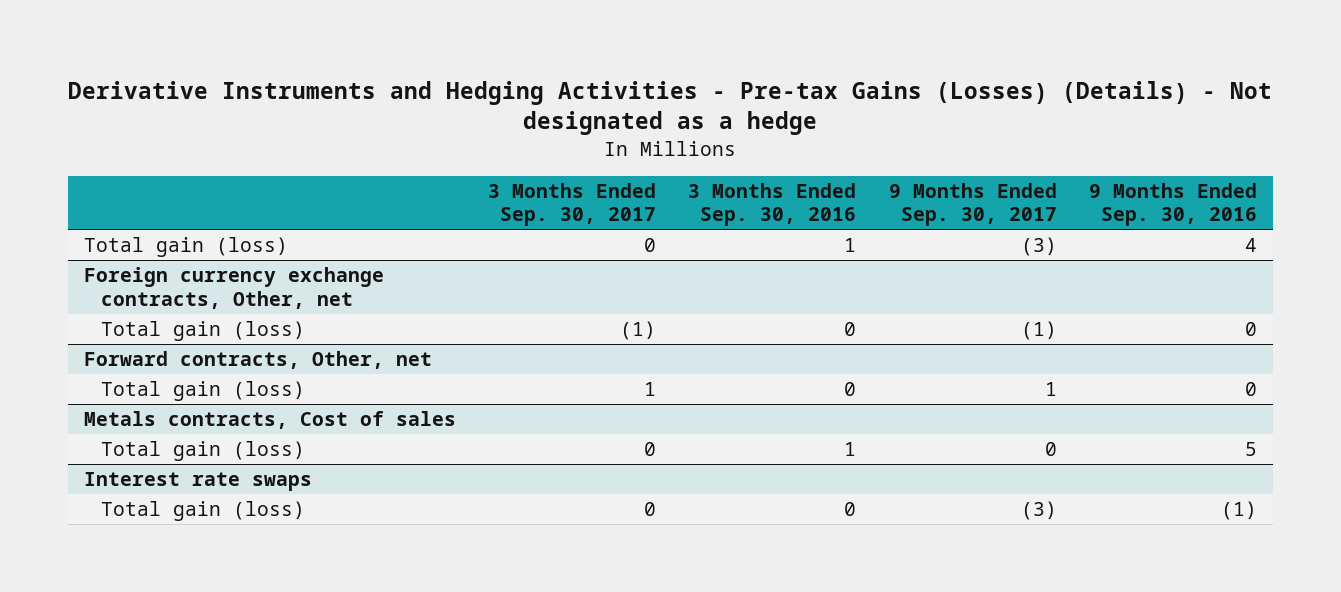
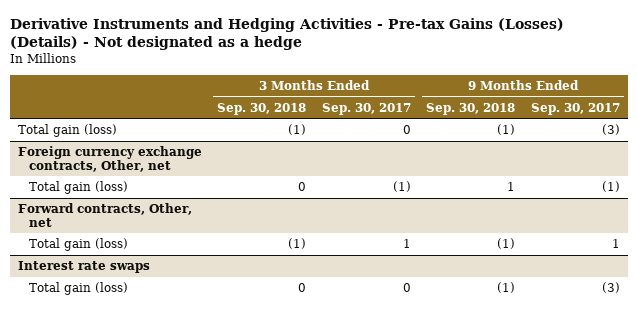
[688,182,857,227] 3 Months Ended Sep. 30, 2016 -> none
[1088,182,1257,227] 9 Months Ended Sep. 30, 2016 -> none
none -> [217,102,307,115] Sep. 30, 2018
none -> [426,102,516,115] Sep. 30, 2018
[83,411,456,430] Metals contracts, Cost of sales -> none
[101,441,306,462] Total gain (loss) -> none

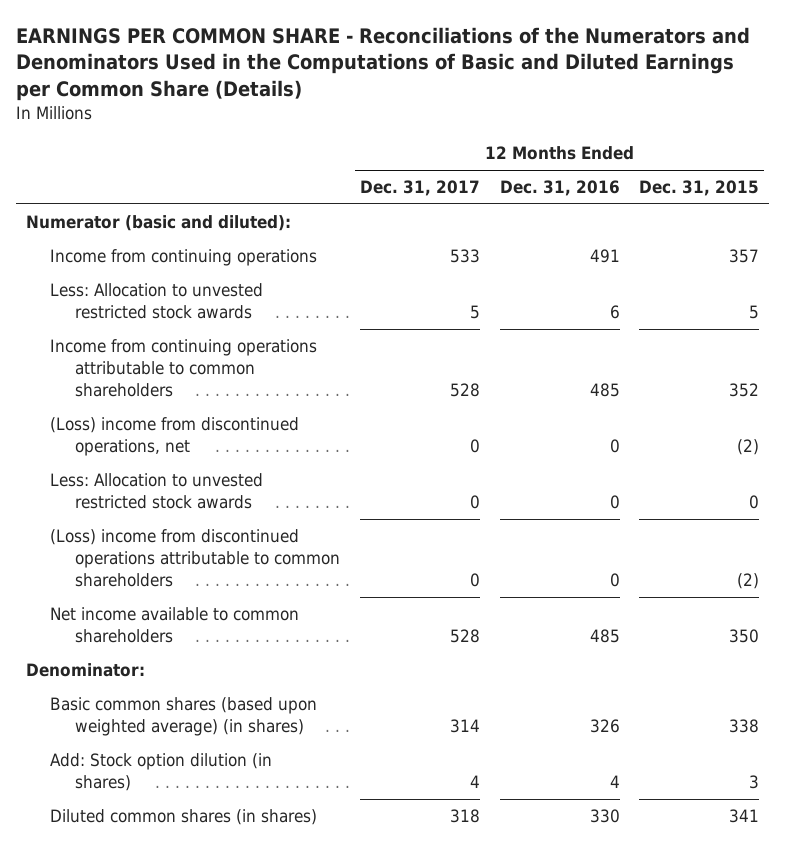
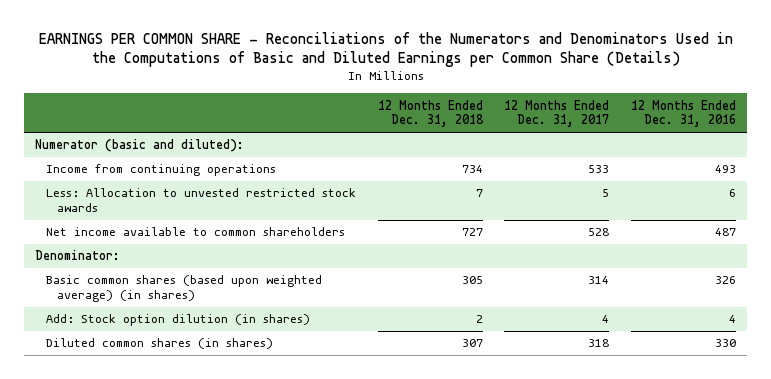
[639,180,760,197] Dec. 31, 2015 -> none
none -> [377,99,484,128] 12 Months Ended Dec. 31, 2018
[589,249,620,264] 491 -> [714,165,736,174] 493
[50,339,318,398] Income from continuing operations attributable to common shareholders -> none
[50,417,300,457] (Loss) income from discontinued operations, net -> none
[50,473,264,510] Less: Allocation to unvested restricted stock awards -> none
[50,529,341,588] (Loss) income from discontinued operations attributable to common shareholders -> none
[589,629,620,644] 485 -> [714,228,736,237] 487

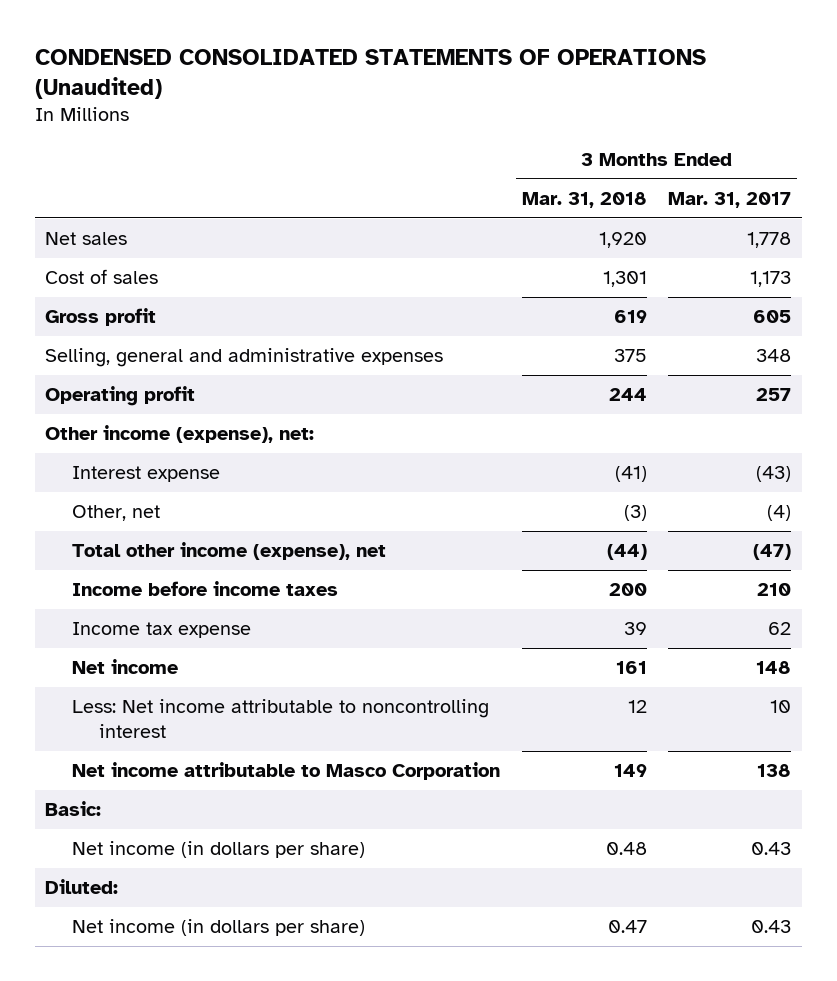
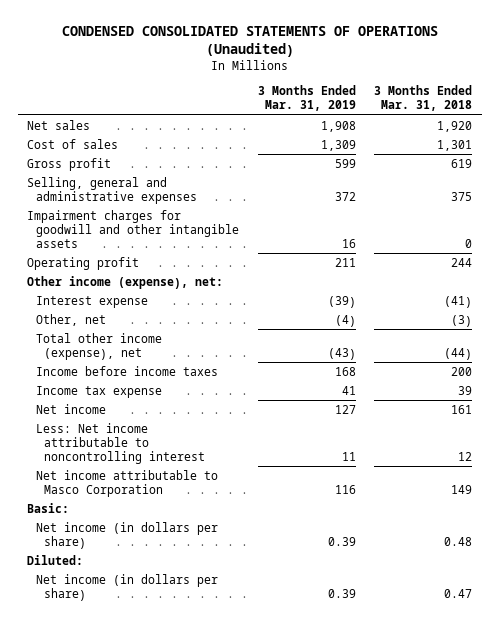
[668,191,792,208] Mar. 31, 2017 -> none
none -> [257,85,356,112] 3 Months Ended Mar. 31, 2019
none -> [27,209,239,248] Impairment charges for goodwill and other intangible assets

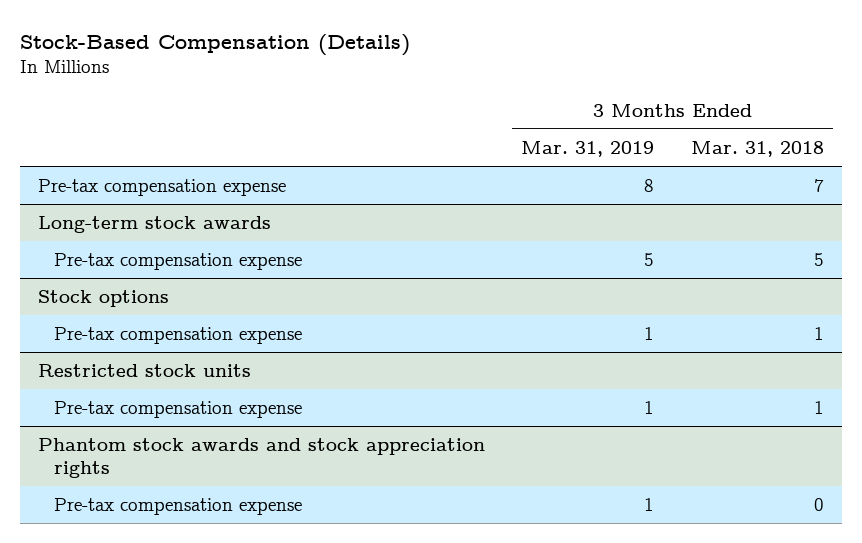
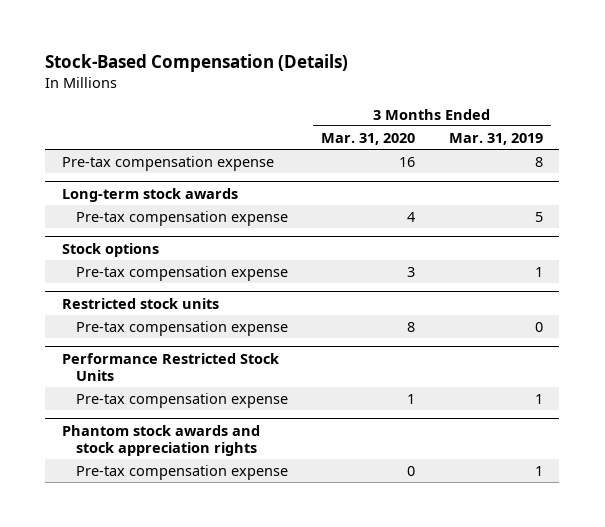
[690,140,824,157] Mar. 31, 2018 -> none
none -> [321,132,416,145] Mar. 31, 2020
none -> [75,321,288,337] Pre-tax compensation expense
none -> [62,352,280,381] Performance Restricted Stock Units

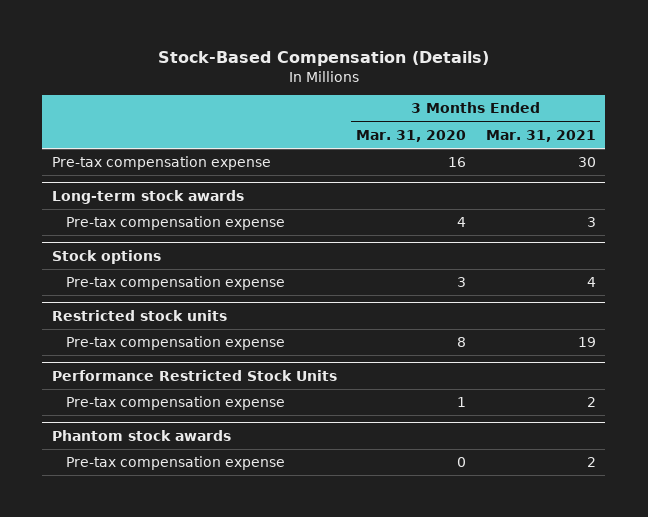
[448,132,543,145] Mar. 31, 2019 -> none
none -> [485,129,596,142] Mar. 31, 2021
[62,424,261,456] Phantom stock awards and stock appreciation rights -> [51,430,231,442] Phantom stock awards

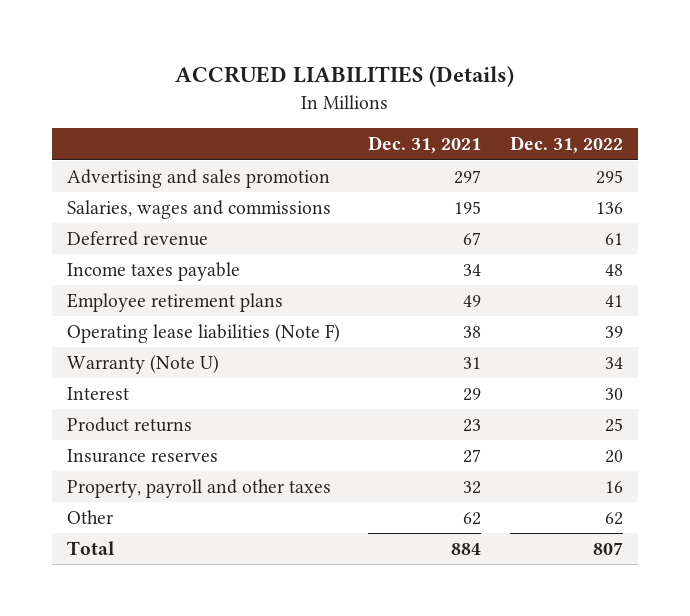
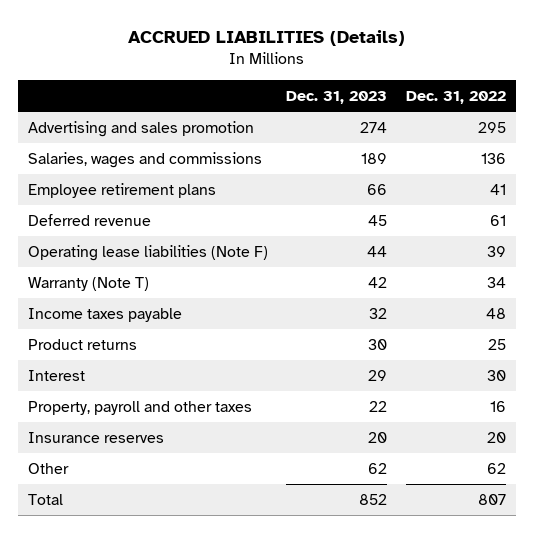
[368,136,482,154] Dec. 31, 2021 -> none
none -> [286,91,388,105] Dec. 31, 2023
[66,230,208,246] Deferred revenue -> [27,213,151,226] Deferred revenue
[66,354,219,374] Warranty (Note U) -> [27,276,149,291] Warranty (Note T)
[66,261,240,281] Income taxes payable -> [27,307,182,322] Income taxes payable
[66,386,129,400] Interest -> [27,369,85,381] Interest
[66,448,218,463] Insurance reserves -> [27,431,164,443] Insurance reserves

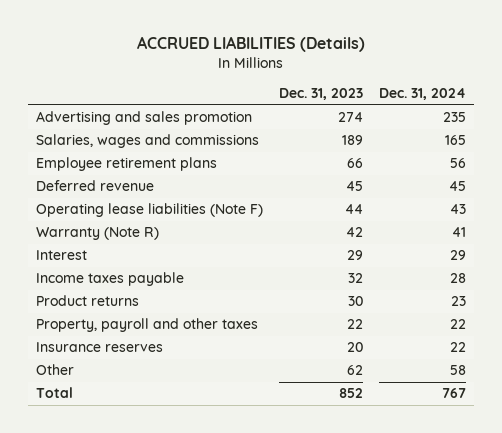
[406,91,507,105] Dec. 31, 2022 -> none
none -> [378,88,466,101] Dec. 31, 2024
[27,276,149,291] Warranty (Note T) -> [35,227,159,241] Warranty (Note R)
[27,369,85,381] Interest -> [35,250,87,261] Interest

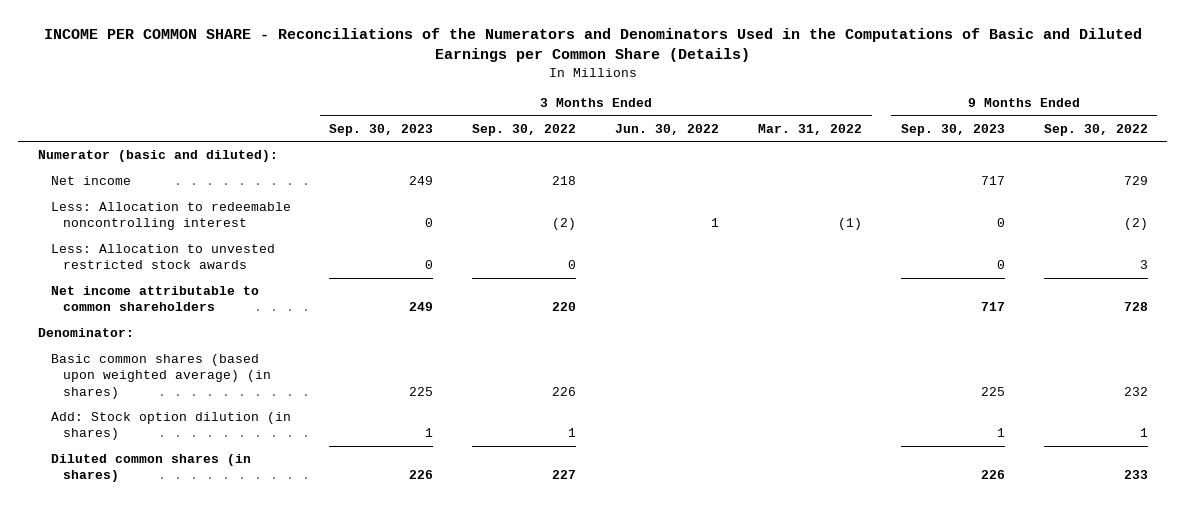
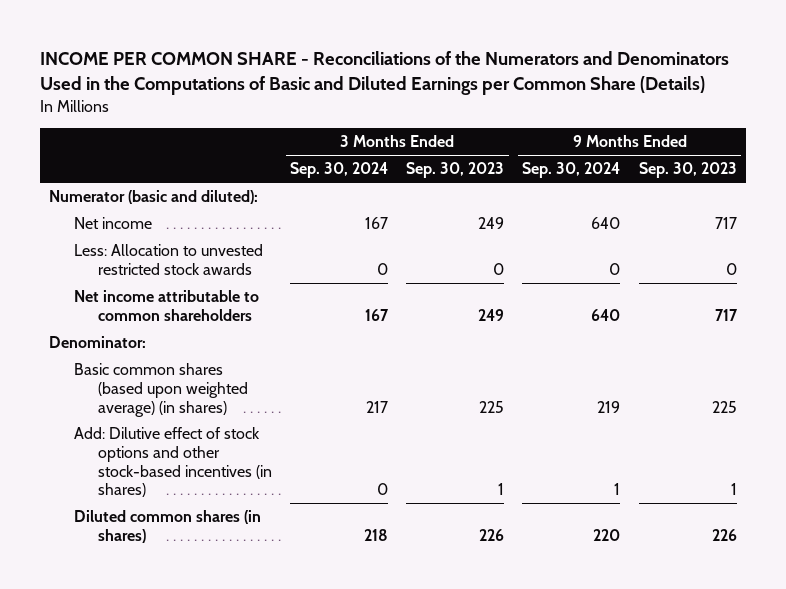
[472,123,577,136] Sep. 30, 2022 -> none
[615,123,720,135] Jun. 30, 2022 -> none
[757,123,862,135] Mar. 31, 2022 -> none
[1043,123,1148,136] Sep. 30, 2022 -> none
none -> [290,162,389,179] Sep. 30, 2024
none -> [522,162,621,179] Sep. 30, 2024
[50,202,291,231] Less: Allocation to redeemable noncontrolling interest -> none
[50,412,291,441] Add: Stock option dilution (in shares) -> [73,427,272,498] Add: Dilutive effect of stock options and other stock-based incentives (in shares)

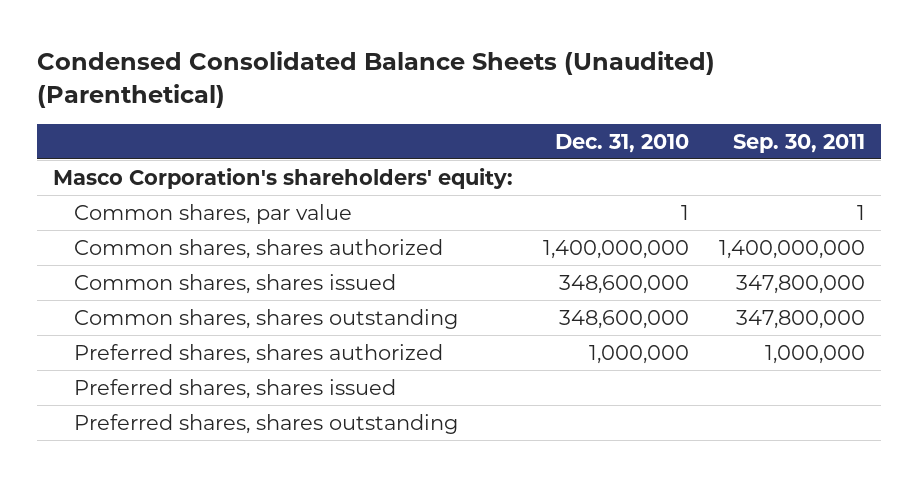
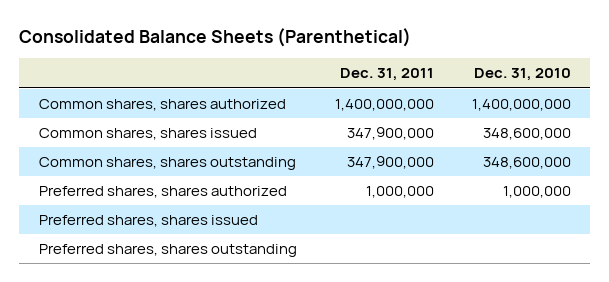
[37,50,716,108] Condensed Consolidated Balance Sheets (Unaudited) (Parenthetical) -> [19,28,412,48] Consolidated Balance Sheets (Parenthetical)
[733,133,866,153] Sep. 30, 2011 -> none
none -> [339,68,434,82] Dec. 31, 2011
[52,167,513,189] Masco Corporation's shareholders' equity: -> none
[73,203,352,224] Common shares, par value -> none

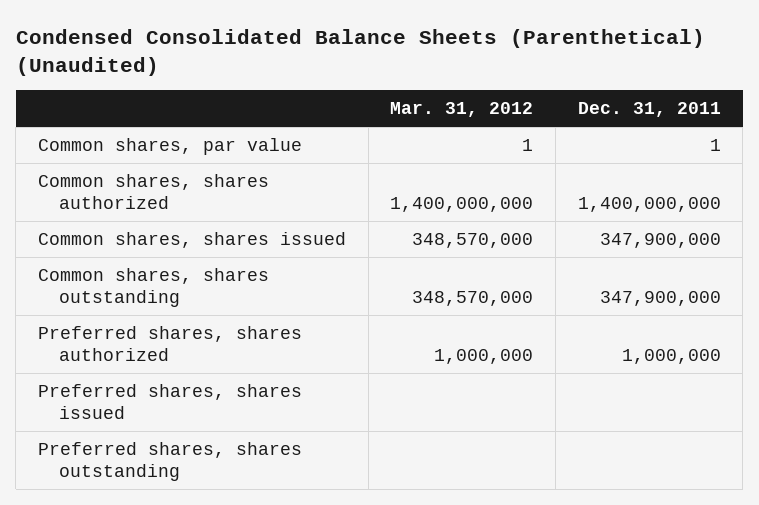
[19,28,412,48] Consolidated Balance Sheets (Parenthetical) -> [15,28,705,77] Condensed Consolidated Balance Sheets (Parenthetical) (Unaudited)
[473,68,571,82] Dec. 31, 2010 -> none
none -> [390,102,534,118] Mar. 31, 2012
none -> [37,138,302,156] Common shares, par value

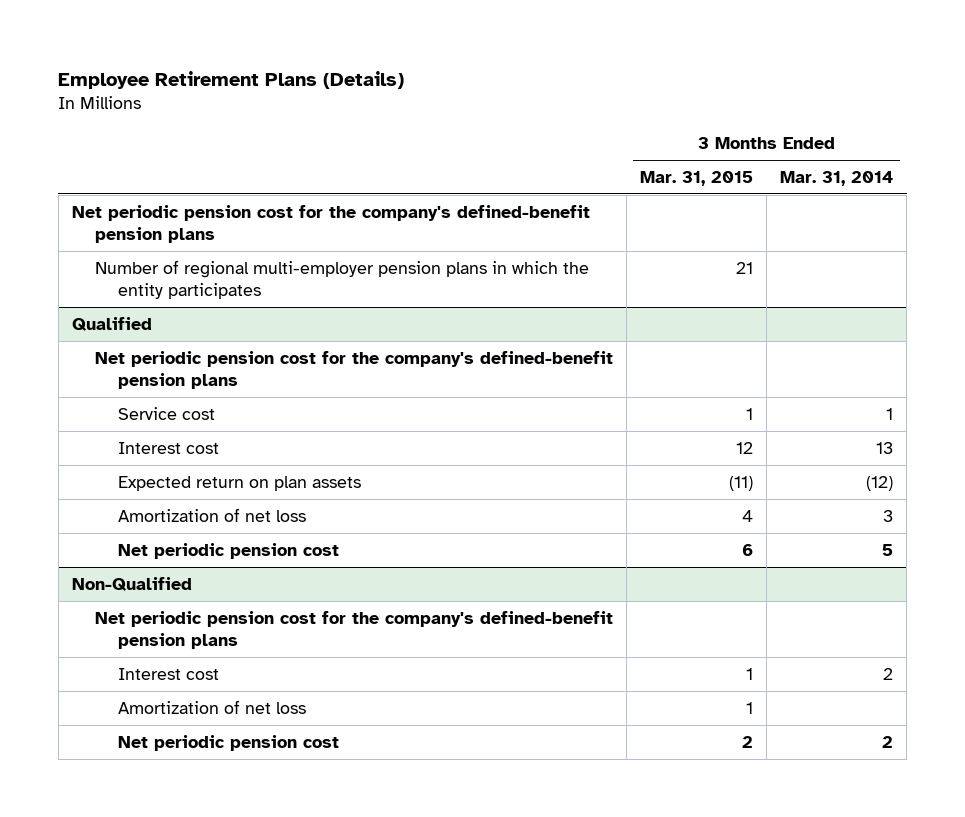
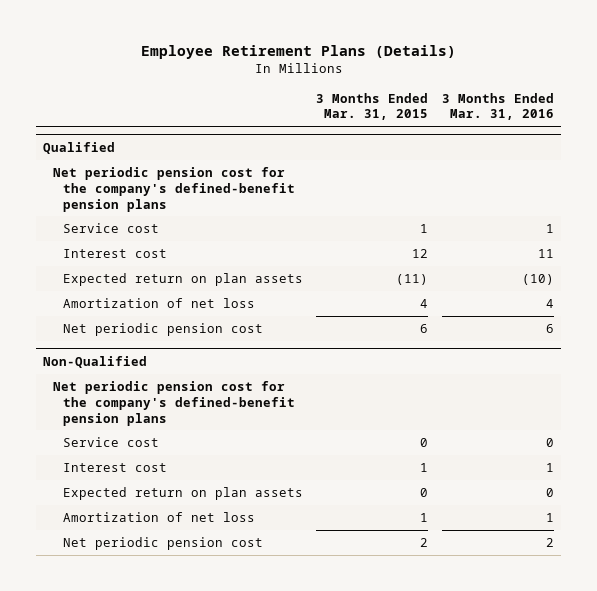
[780,170,894,186] Mar. 31, 2014 -> none
none -> [441,92,554,121] 3 Months Ended Mar. 31, 2016
[72,204,591,244] Net periodic pension cost for the company's defined-benefit pension plans -> none
[94,259,589,300] Number of regional multi-employer pension plans in which the entity participates -> none
none -> [62,436,159,447] Service cost
none -> [62,486,303,500] Expected return on plan assets

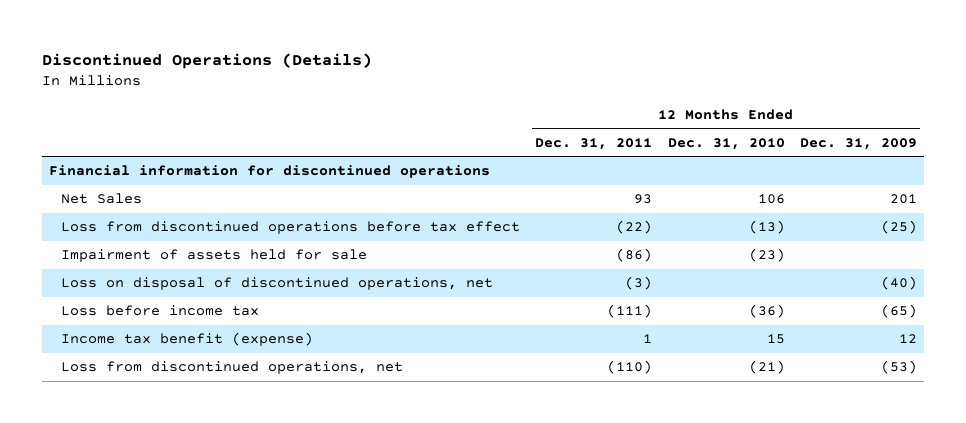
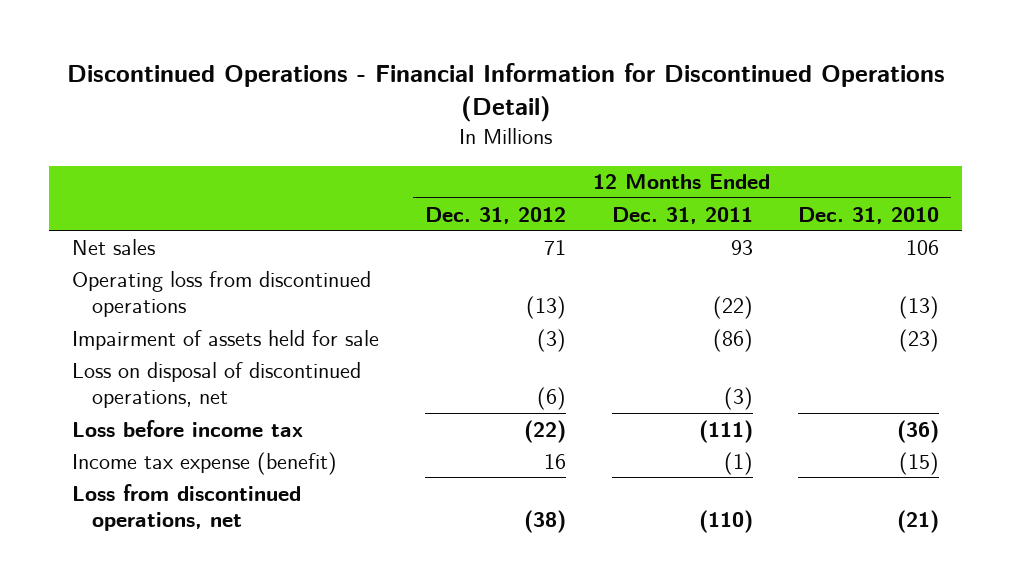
[41,53,372,70] Discontinued Operations (Details) -> [66,63,945,123] Discontinued Operations - Financial Information for Discontinued Operations (Detail)
[799,137,917,150] Dec. 31, 2009 -> none
none -> [424,206,566,224] Dec. 31, 2012
[49,165,491,179] Financial information for discontinued operations -> none
[61,193,143,205] Net Sales -> [71,238,155,255] Net sales
[61,221,521,235] Loss from discontinued operations before tax effect -> [71,270,371,318] Operating loss from discontinued operations
[61,332,314,347] Income tax benefit (expense) -> [71,451,337,475] Income tax expense (benefit)
[643,334,653,344] 1 -> [723,451,753,475] (1)
[766,334,785,345] 15 -> [899,451,940,475] (15)

